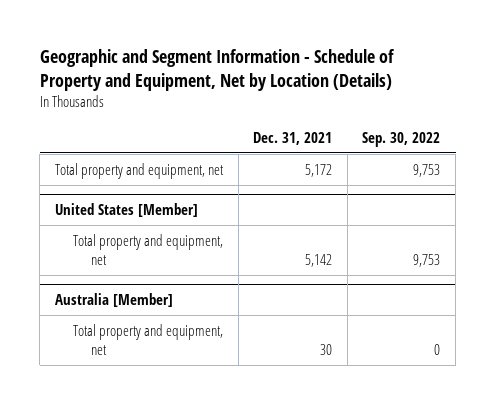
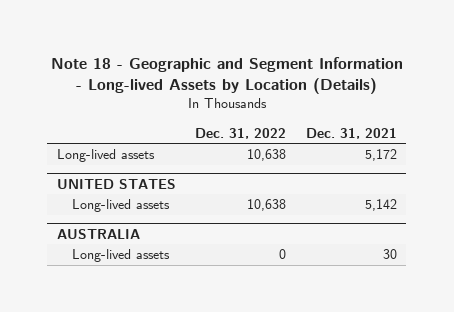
[39,49,395,91] Geographic and Segment Information - Schedule of Property and Equipment, Net by Location (Details) -> [50,56,403,94] Note 18 - Geographic and Segment Information - Long-lived Assets by Location (Details)
[362,131,441,147] Sep. 30, 2022 -> none
none -> [195,127,287,139] Dec. 31, 2022
[73,323,224,355] Total property and equipment, net -> none
[55,162,225,179] Total property and equipment, net -> [56,149,155,163] Long-lived assets
[55,203,199,218] United States [Member] -> [56,178,176,189] UNITED STATES
[73,233,224,265] Total property and equipment, net -> [71,199,170,213] Long-lived assets
[55,293,174,308] Australia [Member] -> [56,228,140,239] AUSTRALIA
none -> [71,249,170,263] Long-lived assets

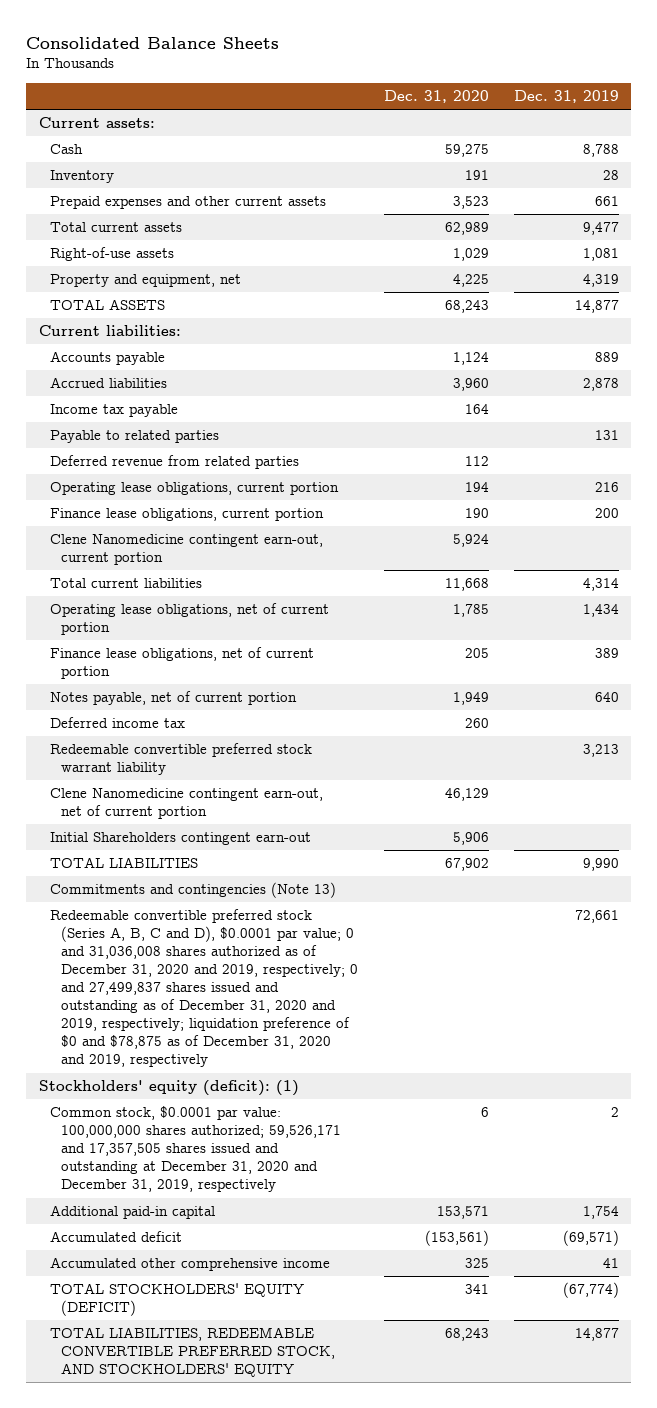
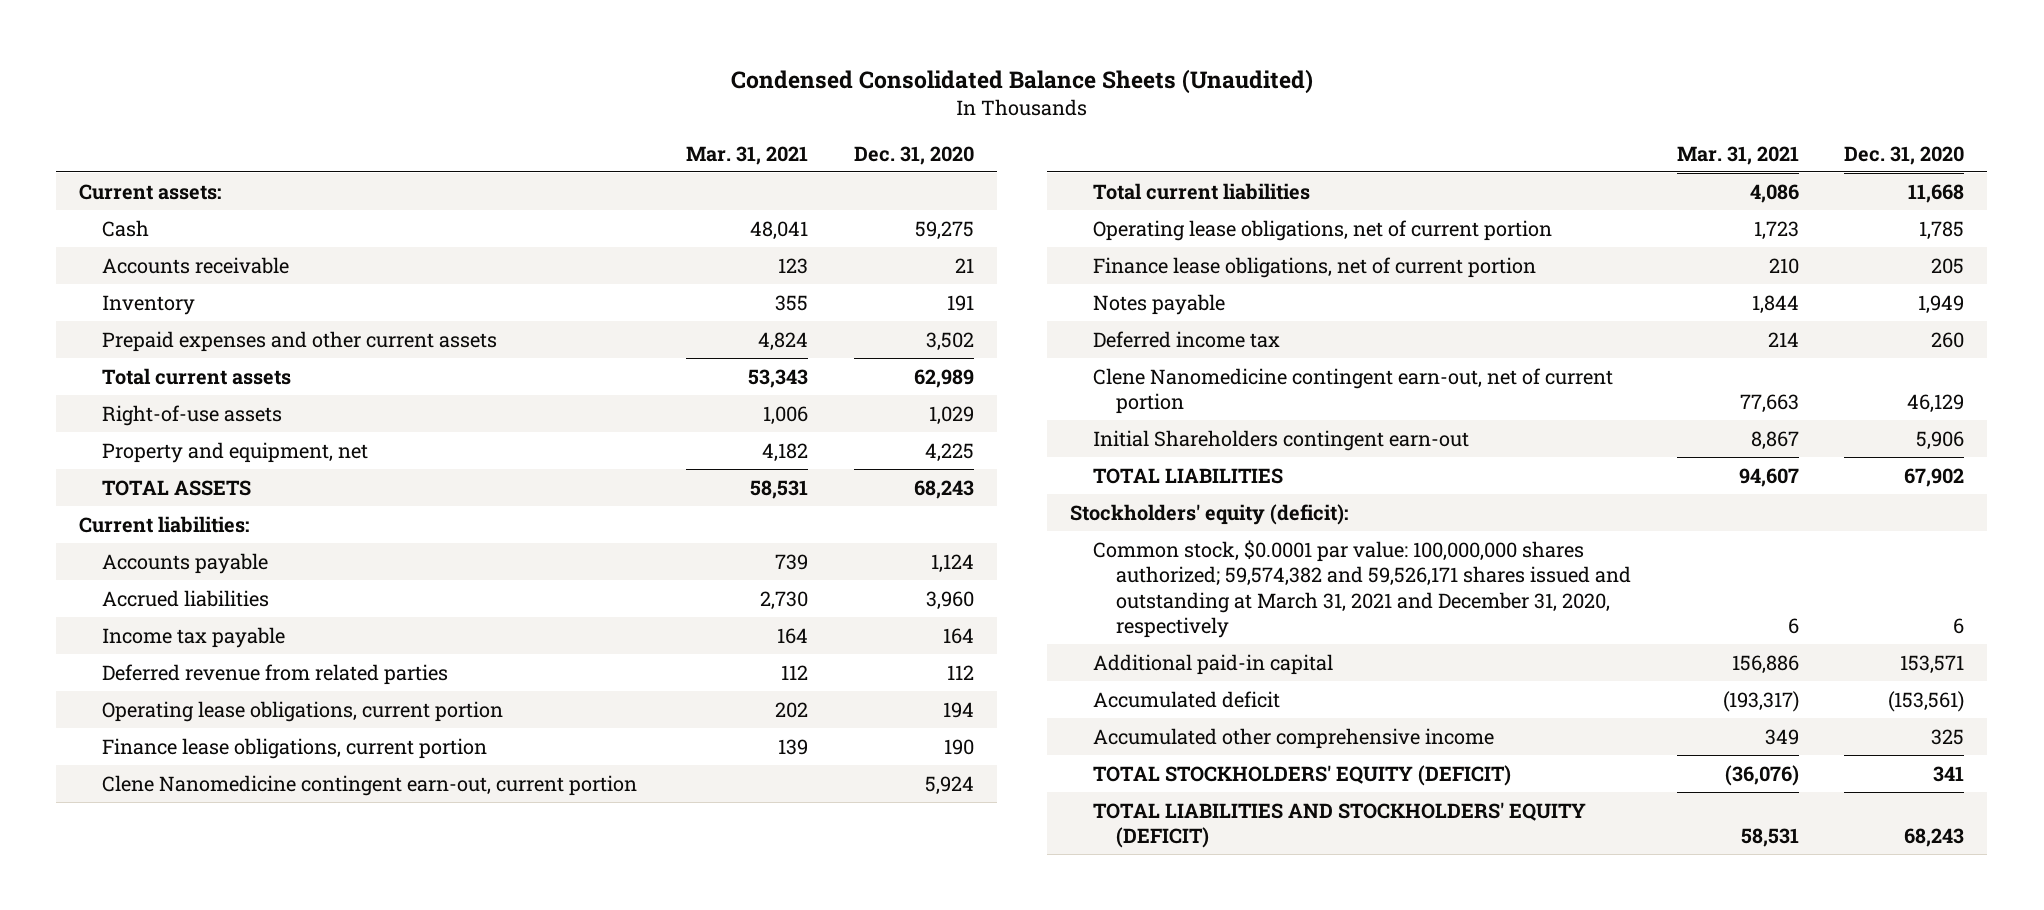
[26,36,280,49] Consolidated Balance Sheets -> [730,68,1313,94] Condensed Consolidated Balance Sheets (Unaudited)
[513,89,619,103] Dec. 31, 2019 -> none
none -> [685,145,808,165] Mar. 31, 2021
none -> [102,256,290,274] Accounts receivable
[452,196,489,210] 3,523 -> [925,331,974,351] 3,502
[50,430,220,444] Payable to related parties -> none
[50,691,298,706] Notes payable, net of current portion -> [1092,293,1225,315] Notes payable
[50,743,313,776] Redeemable convertible preferred stock warrant liability -> none
[50,882,337,899] Commitments and contingencies (Note 13) -> none
[50,909,359,1068] Redeemable convertible preferred stock (Series A, B, C and D), $0.0001 par value; 0 and 31,036,008 shares authorized as of December 31, 2020 and 2019, respectively; 0 and 27,499,837 shares issued and outstanding as of December 31, 2020 and 2019, respectively; liquidation preference of $0 and $78,875 as of December 31, 2020 and 2019, respectively -> none
[38,1080,299,1097] Stockholders' equity (deficit): (1) -> [1070,503,1349,525] Stockholders' equity (deficit):
[50,1106,342,1193] Common stock, $0.0001 par value: 100,000,000 shares authorized; 59,526,171 and 17,357,505 shares issued and outstanding at December 31, 2020 and December 31, 2019, respectively -> [1092,539,1631,639] Common stock, $0.0001 par value: 100,000,000 shares authorized; 59,574,382 and 59,526,171 shares issued and outstanding at March 31, 2021 and December 31, 2020, respectively
[50,1327,336,1378] TOTAL LIABILITIES, REDEEMABLE CONVERTIBLE PREFERRED STOCK, AND STOCKHOLDERS' EQUITY -> [1092,801,1586,849] TOTAL LIABILITIES AND STOCKHOLDERS' EQUITY (DEFICIT)

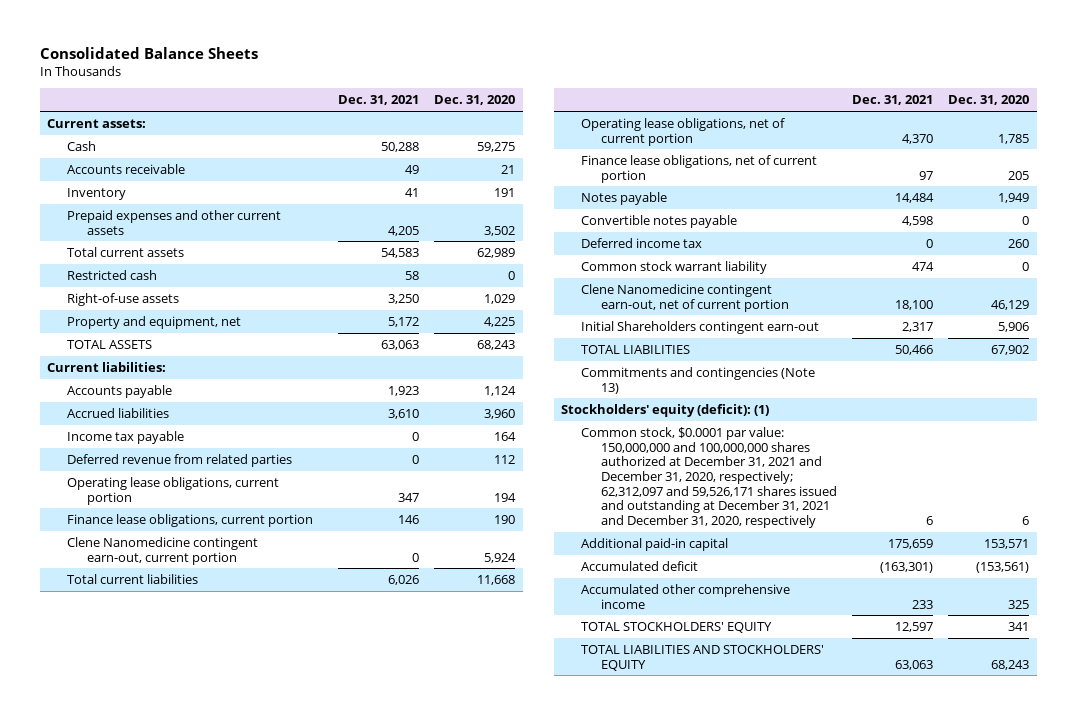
[730,68,1313,94] Condensed Consolidated Balance Sheets (Unaudited) -> [39,46,258,59] Consolidated Balance Sheets
[685,145,808,165] Mar. 31, 2021 -> none
none -> [337,95,419,106] Dec. 31, 2021
none -> [66,269,157,280] Restricted cash
none -> [581,214,738,228] Convertible notes payable
none -> [581,260,768,274] Common stock warrant liability
none -> [581,366,816,394] Commitments and contingencies (Note 13)
[1070,503,1349,525] Stockholders' equity (deficit): -> [561,403,770,417] Stockholders' equity (deficit): (1)
[1092,539,1631,639] Common stock, $0.0001 par value: 100,000,000 shares authorized; 59,574,382 and 59,526,171 shares issued and outstanding at March 31, 2021 and December 31, 2020, respectively -> [581,426,838,529] Common stock, $0.0001 par value: 150,000,000 and 100,000,000 shares authorized at December 31, 2021 and December 31, 2020, respectively; 62,312,097 and 59,526,171 shares issued and outstanding at December 31, 2021 and December 31, 2020, respectively
[1092,764,1511,786] TOTAL STOCKHOLDERS' EQUITY (DEFICIT) -> [581,621,773,633] TOTAL STOCKHOLDERS' EQUITY
[1092,801,1586,849] TOTAL LIABILITIES AND STOCKHOLDERS' EQUITY (DEFICIT) -> [581,644,825,671] TOTAL LIABILITIES AND STOCKHOLDERS' EQUITY

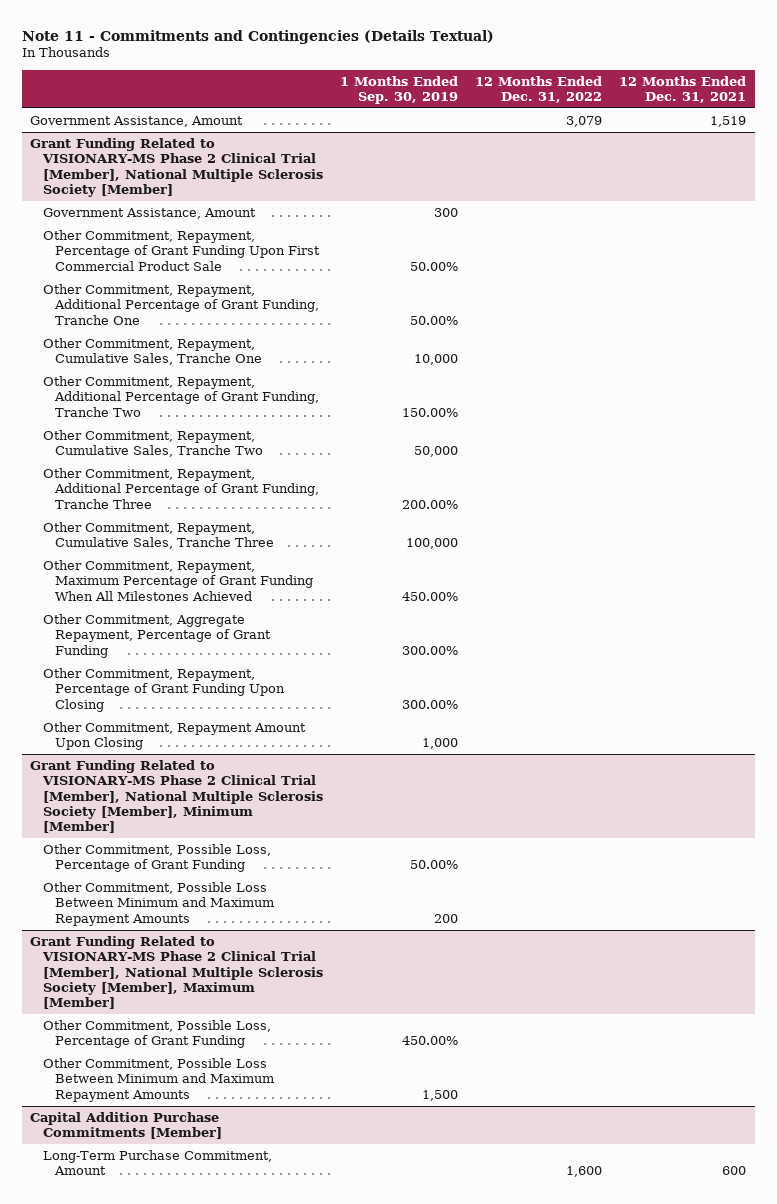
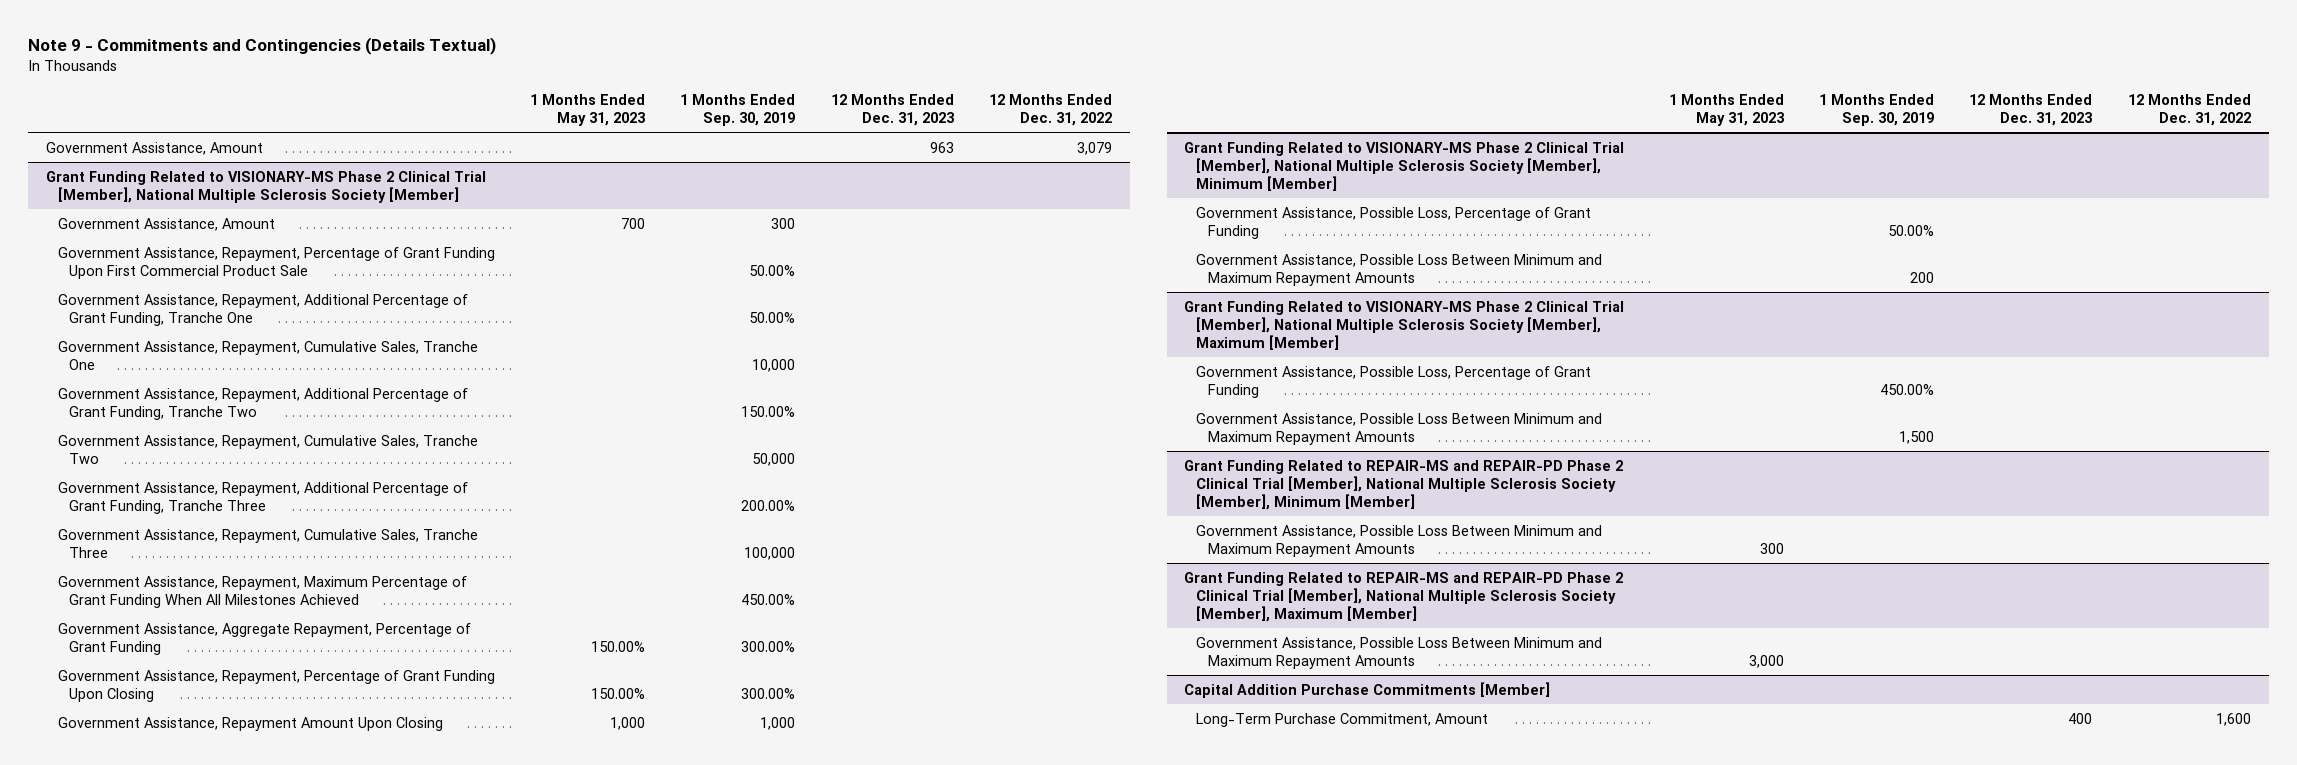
[21,29,494,44] Note 11 - Commitments and Contingencies (Details Textual) -> [27,36,496,55] Note 9 - Commitments and Contingencies (Details Textual)
[619,75,747,103] 12 Months Ended Dec. 31, 2021 -> none
none -> [529,94,645,127] 1 Months Ended May 31, 2023
none -> [830,94,954,127] 12 Months Ended Dec. 31, 2023
[42,229,321,271] Other Commitment, Repayment, Percentage of Grant Funding Upon First Commercial Product Sale -> [57,246,495,279] Government Assistance, Repayment, Percentage of Grant Funding Upon First Commercial Product Sale
[42,283,320,325] Other Commitment, Repayment, Additional Percentage of Grant Funding, Tranche One -> [57,293,468,326] Government Assistance, Repayment, Additional Percentage of Grant Funding, Tranche One
[42,337,263,366] Other Commitment, Repayment, Cumulative Sales, Tranche One -> [57,340,478,370] Government Assistance, Repayment, Cumulative Sales, Tranche One
[42,375,320,417] Other Commitment, Repayment, Additional Percentage of Grant Funding, Tranche Two -> [57,387,468,420] Government Assistance, Repayment, Additional Percentage of Grant Funding, Tranche Two
[42,429,264,458] Other Commitment, Repayment, Cumulative Sales, Tranche Two -> [57,434,478,464] Government Assistance, Repayment, Cumulative Sales, Tranche Two
[42,467,320,509] Other Commitment, Repayment, Additional Percentage of Grant Funding, Tranche Three -> [57,481,468,514] Government Assistance, Repayment, Additional Percentage of Grant Funding, Tranche Three
[42,521,275,550] Other Commitment, Repayment, Cumulative Sales, Tranche Three -> [57,528,478,558] Government Assistance, Repayment, Cumulative Sales, Tranche Three
[42,559,314,601] Other Commitment, Repayment, Maximum Percentage of Grant Funding When All Milestones Achieved -> [57,575,467,608] Government Assistance, Repayment, Maximum Percentage of Grant Funding When All Milestones Achieved
[42,613,272,658] Other Commitment, Aggregate Repayment, Percentage of Grant Funding -> [57,622,471,655] Government Assistance, Aggregate Repayment, Percentage of Grant Funding
[42,667,286,712] Other Commitment, Repayment, Percentage of Grant Funding Upon Closing -> [57,669,495,702] Government Assistance, Repayment, Percentage of Grant Funding Upon Closing
[42,721,306,751] Other Commitment, Repayment Amount Upon Closing -> [57,716,443,731] Government Assistance, Repayment Amount Upon Closing
[42,843,271,873] Other Commitment, Possible Loss, Percentage of Grant Funding -> [1196,206,1592,239] Government Assistance, Possible Loss, Percentage of Grant Funding
[42,881,275,926] Other Commitment, Possible Loss Between Minimum and Maximum Repayment Amounts -> [1196,253,1603,286] Government Assistance, Possible Loss Between Minimum and Maximum Repayment Amounts
[42,1019,271,1049] Other Commitment, Possible Loss, Percentage of Grant Funding -> [1196,365,1592,398] Government Assistance, Possible Loss, Percentage of Grant Funding
[42,1057,275,1102] Other Commitment, Possible Loss Between Minimum and Maximum Repayment Amounts -> [1196,412,1603,445] Government Assistance, Possible Loss Between Minimum and Maximum Repayment Amounts
none -> [1184,459,1624,510] Grant Funding Related to REPAIR-MS and REPAIR-PD Phase 2 Clinical Trial [Member], National Multiple Sclerosis Society [Member], Minimum [Member]
none -> [1196,524,1603,557] Government Assistance, Possible Loss Between Minimum and Maximum Repayment Amounts
none -> [1184,571,1624,622] Grant Funding Related to REPAIR-MS and REPAIR-PD Phase 2 Clinical Trial [Member], National Multiple Sclerosis Society [Member], Maximum [Member]
none -> [1196,636,1603,669] Government Assistance, Possible Loss Between Minimum and Maximum Repayment Amounts

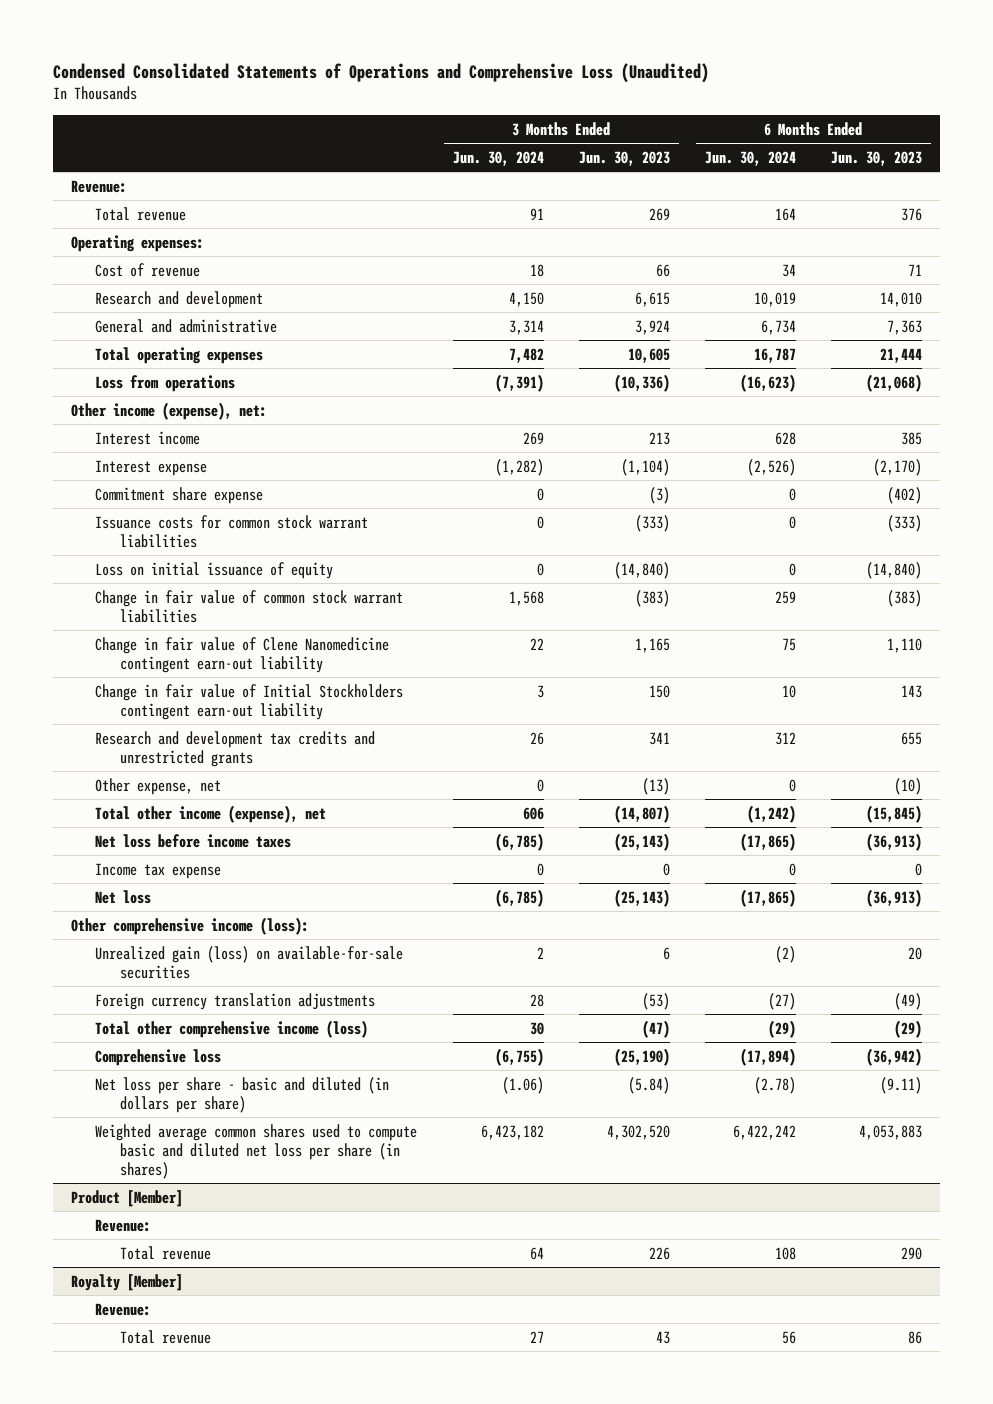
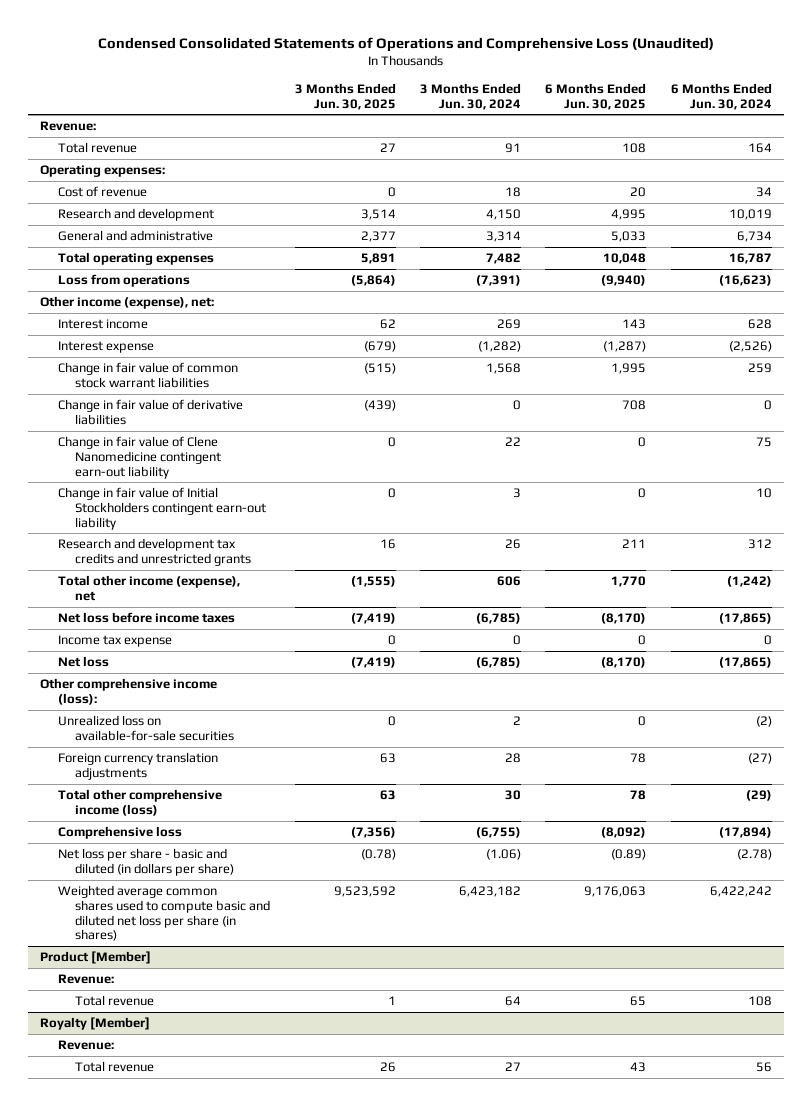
[578,150,670,166] Jun. 30, 2023 -> none
[830,150,922,166] Jun. 30, 2023 -> none
none -> [294,82,396,110] 3 Months Ended Jun. 30, 2025
none -> [545,82,647,110] 6 Months Ended Jun. 30, 2025
[95,486,264,504] Commitment share expense -> none
[95,514,369,548] Issuance costs for common stock warrant liabilities -> none
[95,561,334,579] Loss on initial issuance of equity -> none
none -> [57,399,243,425] Change in fair value of derivative liabilities
[95,777,222,795] Other expense, net -> none
[95,945,404,979] Unrealized gain (loss) on available-for-sale securities -> [57,715,235,741] Unrealized loss on available-for-sale securities

